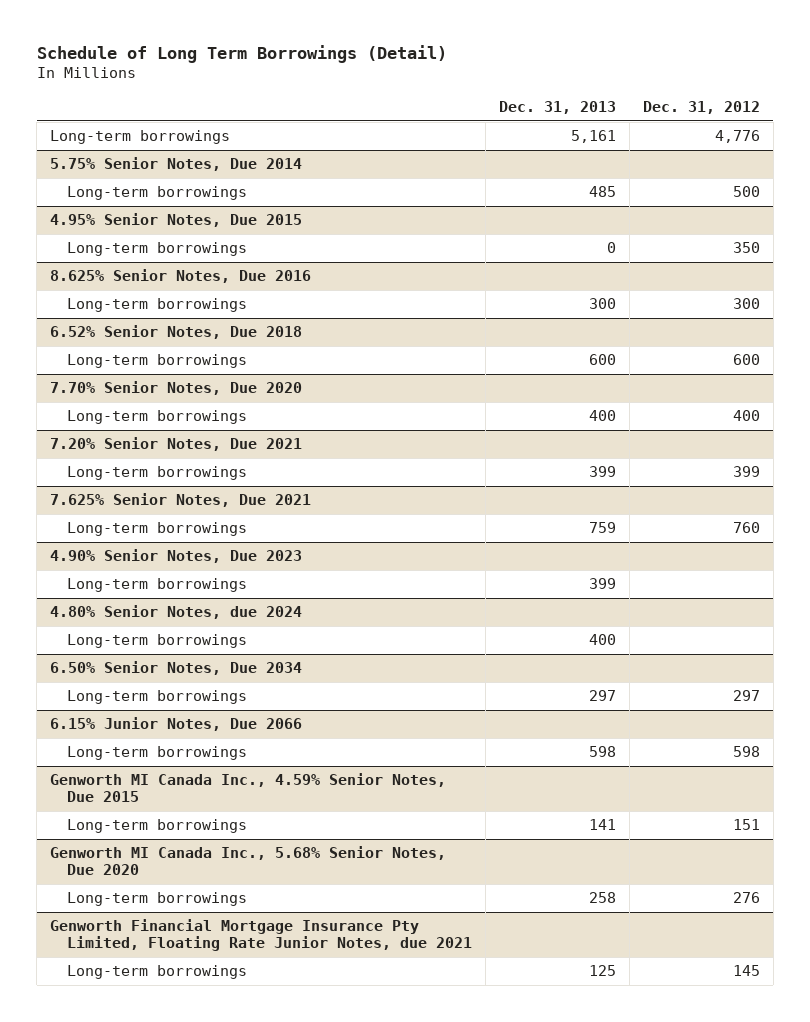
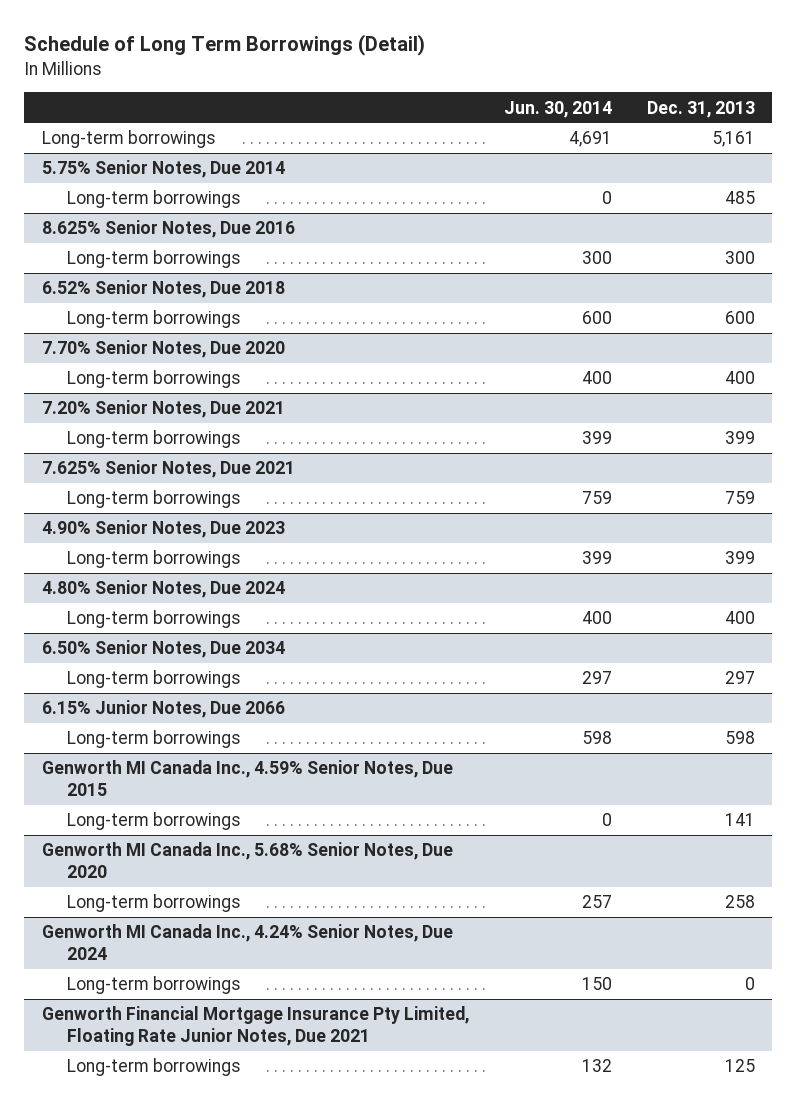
[642,101,760,115] Dec. 31, 2012 -> none
none -> [503,100,612,118] Jun. 30, 2014
[49,213,302,228] 4.95% Senior Notes, Due 2015 -> none
[67,242,248,257] Long-term borrowings -> none
[49,605,302,620] 4.80% Senior Notes, due 2024 -> [41,580,285,599] 4.80% Senior Notes, Due 2024
none -> [41,924,453,960] Genworth MI Canada Inc., 4.24% Senior Notes, Due 2024
none -> [66,976,241,995] Long-term borrowings
[49,919,473,952] Genworth Financial Mortgage Insurance Pty Limited, Floating Rate Junior Notes, due 2021 -> [41,1006,469,1046] Genworth Financial Mortgage Insurance Pty Limited, Floating Rate Junior Notes, Due 2021

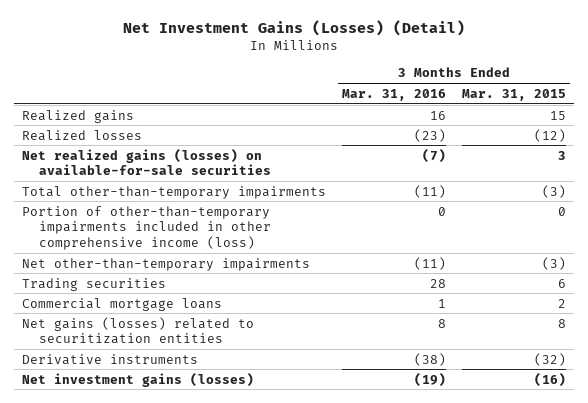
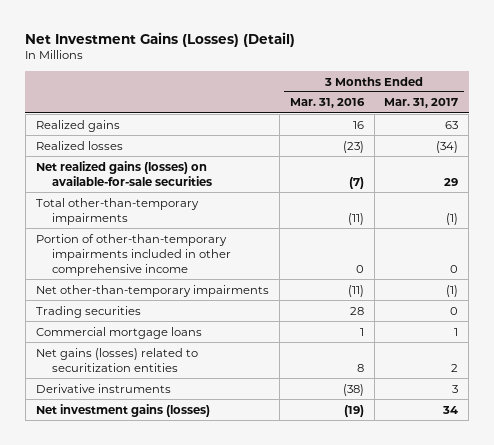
[462,88,567,101] Mar. 31, 2015 -> none
none -> [384,98,459,109] Mar. 31, 2017
[21,205,271,250] Portion of other-than-temporary impairments included in other comprehensive income (loss) -> [35,233,232,276] Portion of other-than-temporary impairments included in other comprehensive income

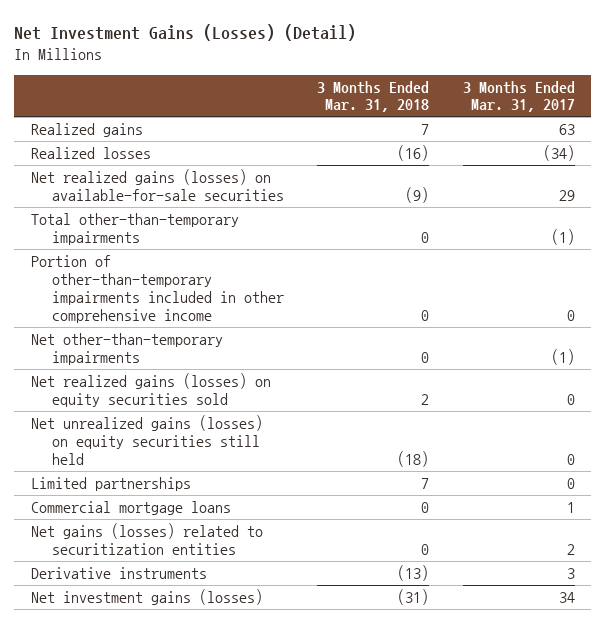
[289,98,365,109] Mar. 31, 2016 -> none
none -> [317,80,430,113] 3 Months Ended Mar. 31, 2018
[35,305,141,318] Trading securities -> none
none -> [30,372,271,407] Net realized gains (losses) on equity securities sold
none -> [30,414,263,465] Net unrealized gains (losses) on equity securities still held
none -> [30,476,191,491] Limited partnerships

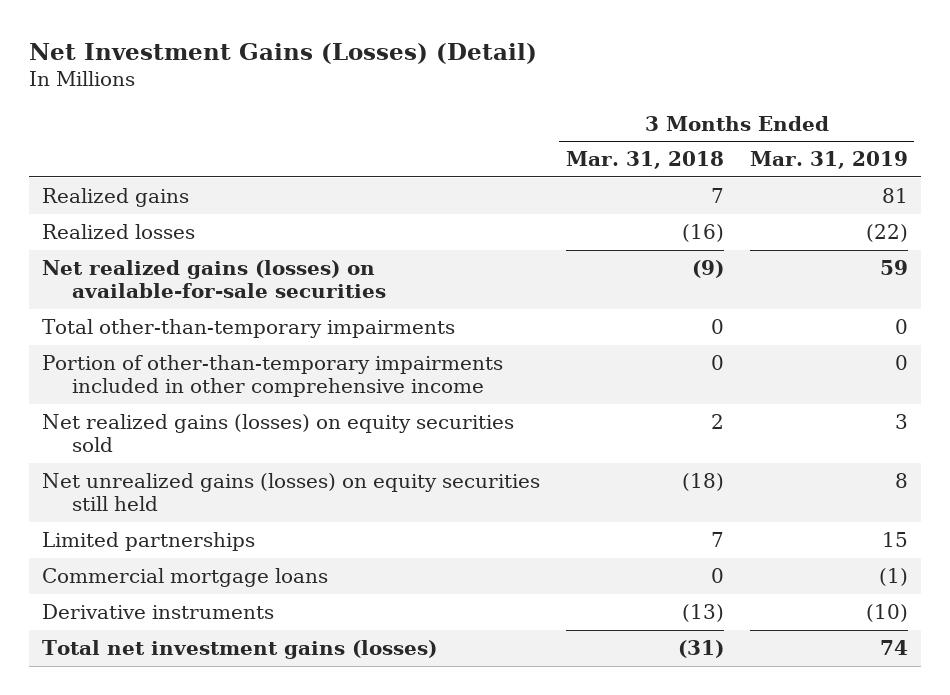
[462,80,575,113] 3 Months Ended Mar. 31, 2017 -> none
none -> [749,151,908,170] Mar. 31, 2019
[30,332,223,365] Net other-than-temporary impairments -> none
[30,522,263,555] Net gains (losses) related to securitization entities -> none
[30,588,263,605] Net investment gains (losses) -> [41,639,437,659] Total net investment gains (losses)

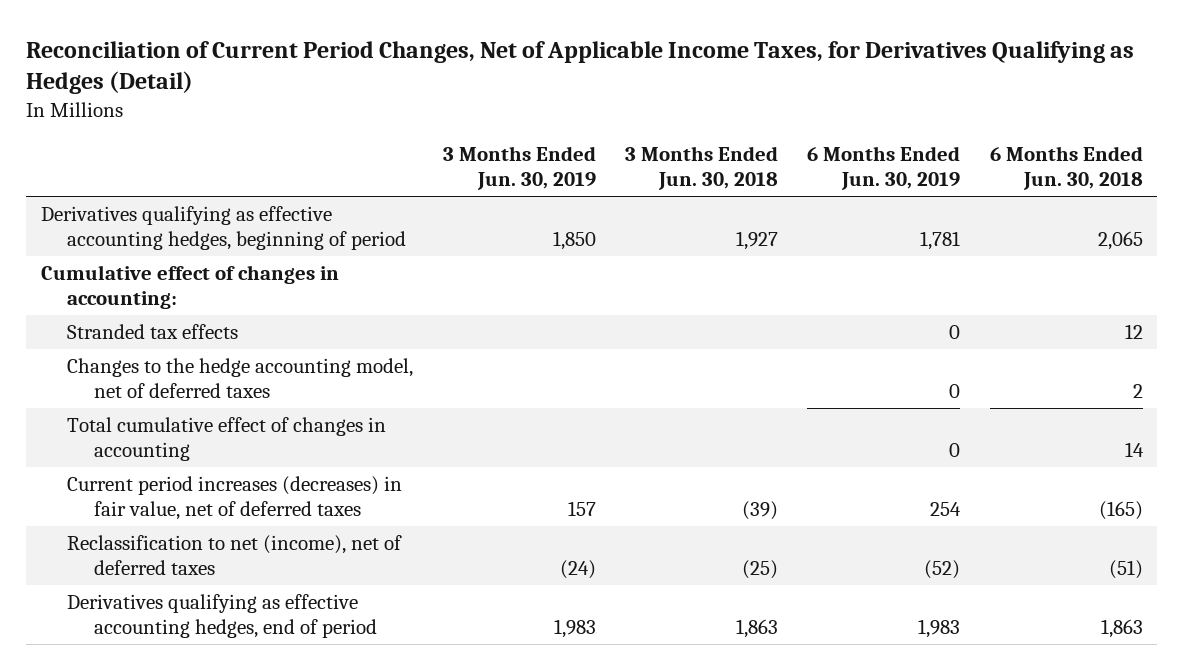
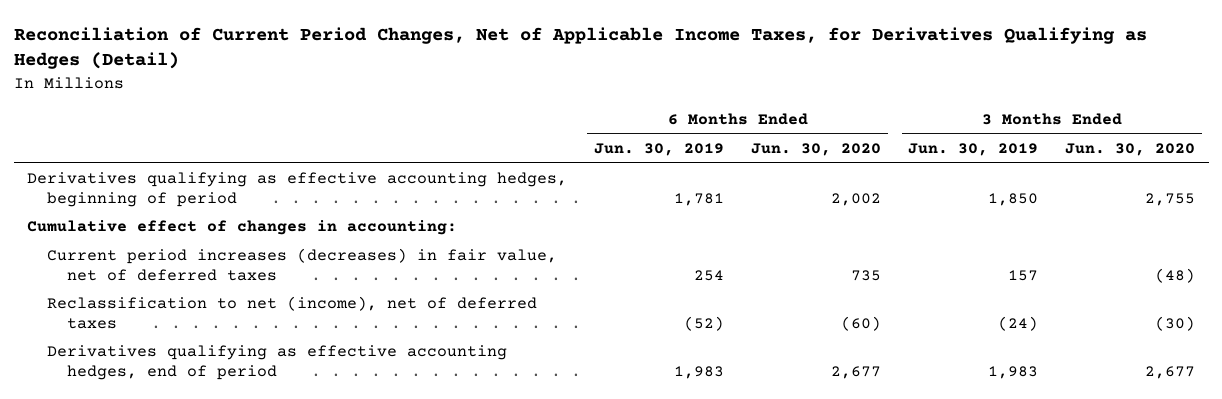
[625,146,779,191] 3 Months Ended Jun. 30, 2018 -> none
[989,146,1143,191] 6 Months Ended Jun. 30, 2018 -> none
none -> [751,142,882,156] Jun. 30, 2020
none -> [1065,142,1196,156] Jun. 30, 2020
[67,323,239,339] Stranded tax effects -> none
[67,357,414,398] Changes to the hedge accounting model, net of deferred taxes -> none
[67,416,387,461] Total cumulative effect of changes in accounting -> none

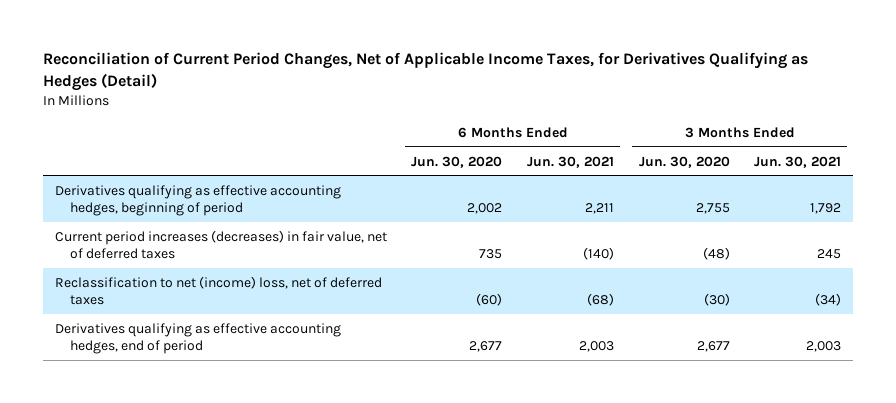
[594,142,725,156] Jun. 30, 2019 -> none
[908,142,1039,156] Jun. 30, 2019 -> none
none -> [526,155,614,168] Jun. 30, 2021
none -> [754,155,842,168] Jun. 30, 2021
[27,220,458,236] Cumulative effect of changes in accounting: -> none
[47,296,538,329] Reclassification to net (income), net of deferred taxes -> [54,275,382,305] Reclassification to net (income) loss, net of deferred taxes

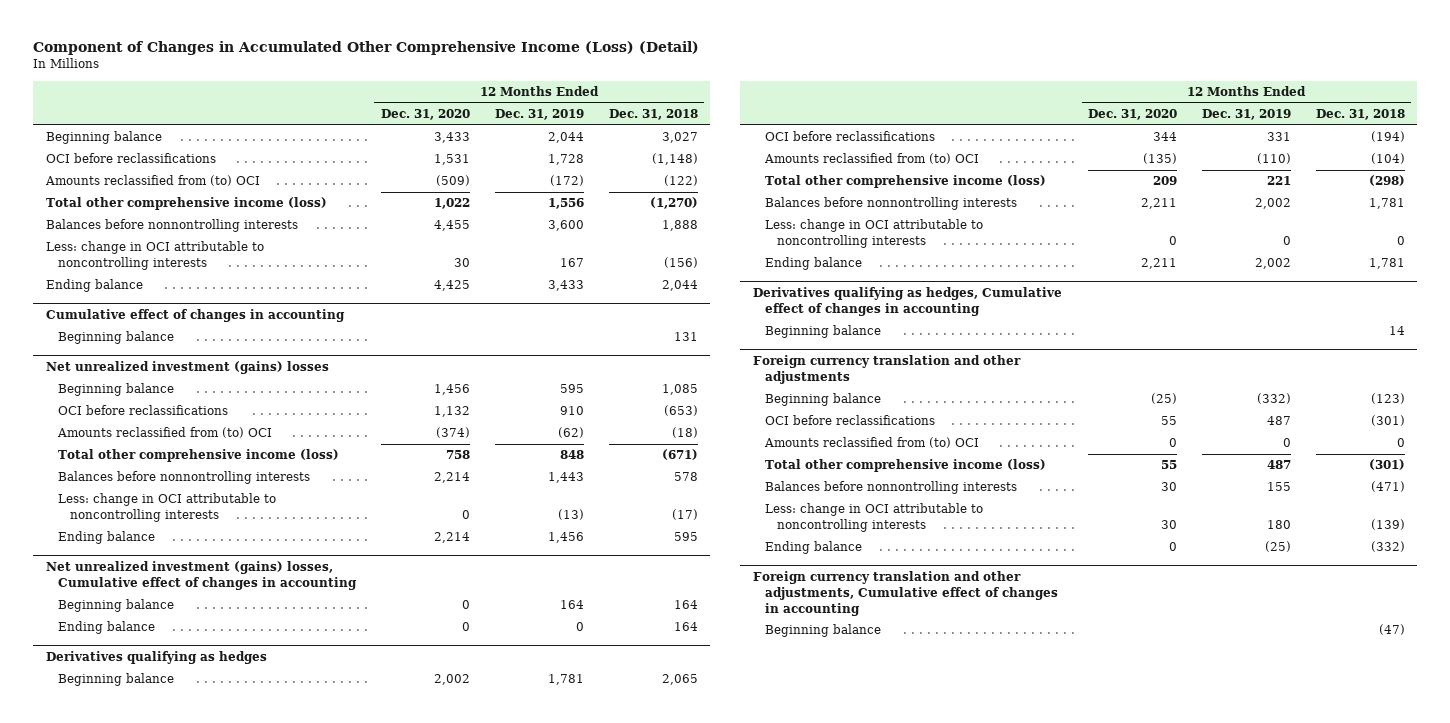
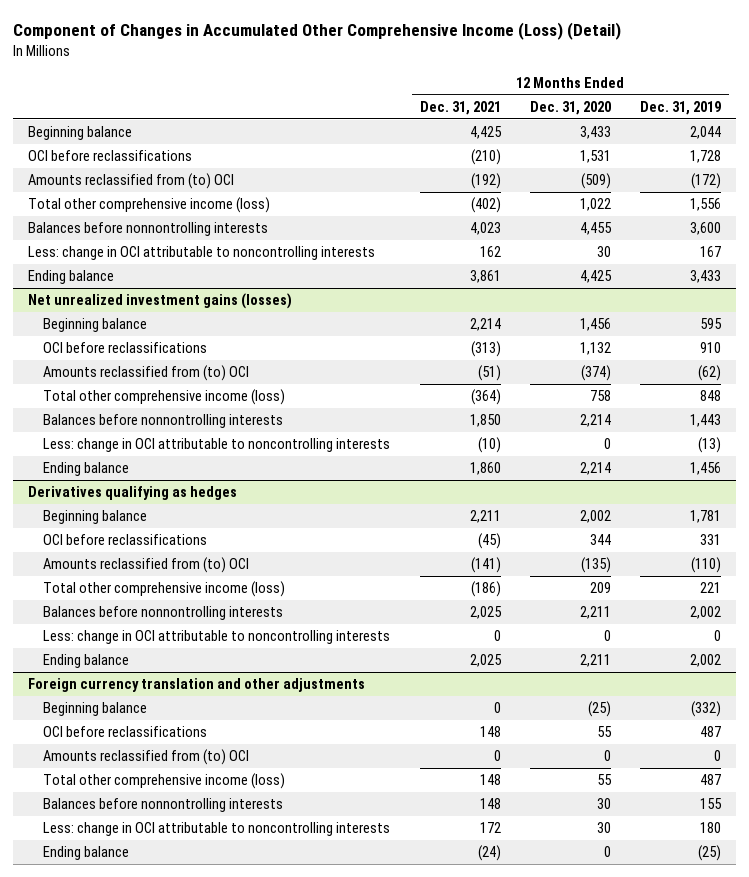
[608,109,698,121] Dec. 31, 2018 -> none
none -> [419,101,501,116] Dec. 31, 2021
[45,309,345,323] Cumulative effect of changes in accounting -> none
[57,331,174,345] Beginning balance -> none
[45,361,329,375] Net unrealized investment (gains) losses -> [27,293,292,310] Net unrealized investment gains (losses)
[45,561,357,591] Net unrealized investment (gains) losses, Cumulative effect of changes in accounting -> none
[57,599,174,613] Beginning balance -> none
[57,621,155,635] Ending balance -> none
[752,287,1062,317] Derivatives qualifying as hedges, Cumulative effect of changes in accounting -> none
[764,325,881,339] Beginning balance -> none
[752,571,1058,616] Foreign currency translation and other adjustments, Cumulative effect of changes in accounting -> none
[764,624,881,638] Beginning balance -> none

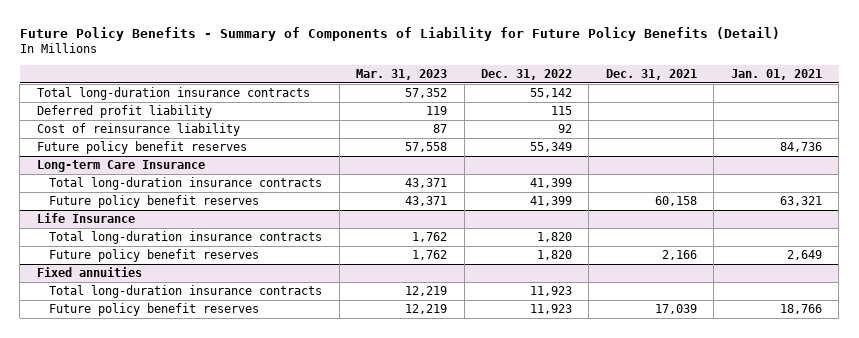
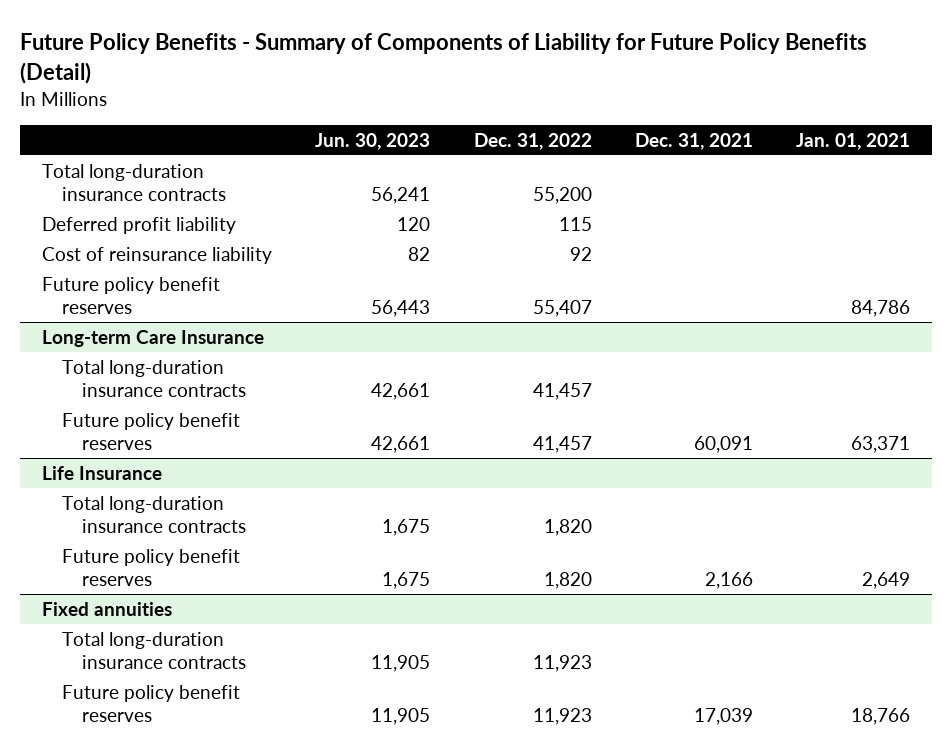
[356,68,448,80] Mar. 31, 2023 -> none
none -> [315,132,431,150] Jun. 30, 2023
[529,88,572,99] 55,142 -> [532,187,592,205] 55,200
[529,142,572,153] 55,349 -> [532,300,592,318] 55,407
[779,142,822,153] 84,736 -> [851,300,911,318] 84,786
[529,178,572,189] 41,399 -> [532,383,592,401] 41,457
[529,196,572,207] 41,399 -> [532,436,592,454] 41,457
[654,196,697,207] 60,158 -> [694,436,754,454] 60,091
[779,196,822,207] 63,321 -> [851,436,911,454] 63,371

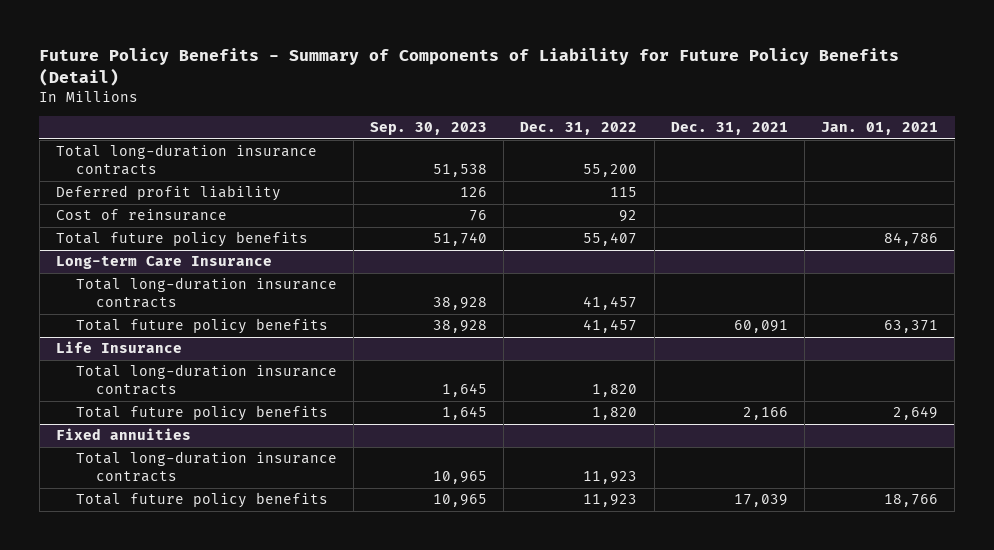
[315,132,431,150] Jun. 30, 2023 -> none
none -> [370,121,488,135] Sep. 30, 2023
[41,246,272,264] Cost of reinsurance liability -> [55,209,227,222] Cost of reinsurance
[41,276,220,315] Future policy benefit reserves -> [55,231,308,248] Total future policy benefits
[61,412,240,451] Future policy benefit reserves -> [75,318,328,335] Total future policy benefits
[61,548,240,587] Future policy benefit reserves -> [75,405,328,422] Total future policy benefits
[61,684,240,723] Future policy benefit reserves -> [75,492,328,509] Total future policy benefits

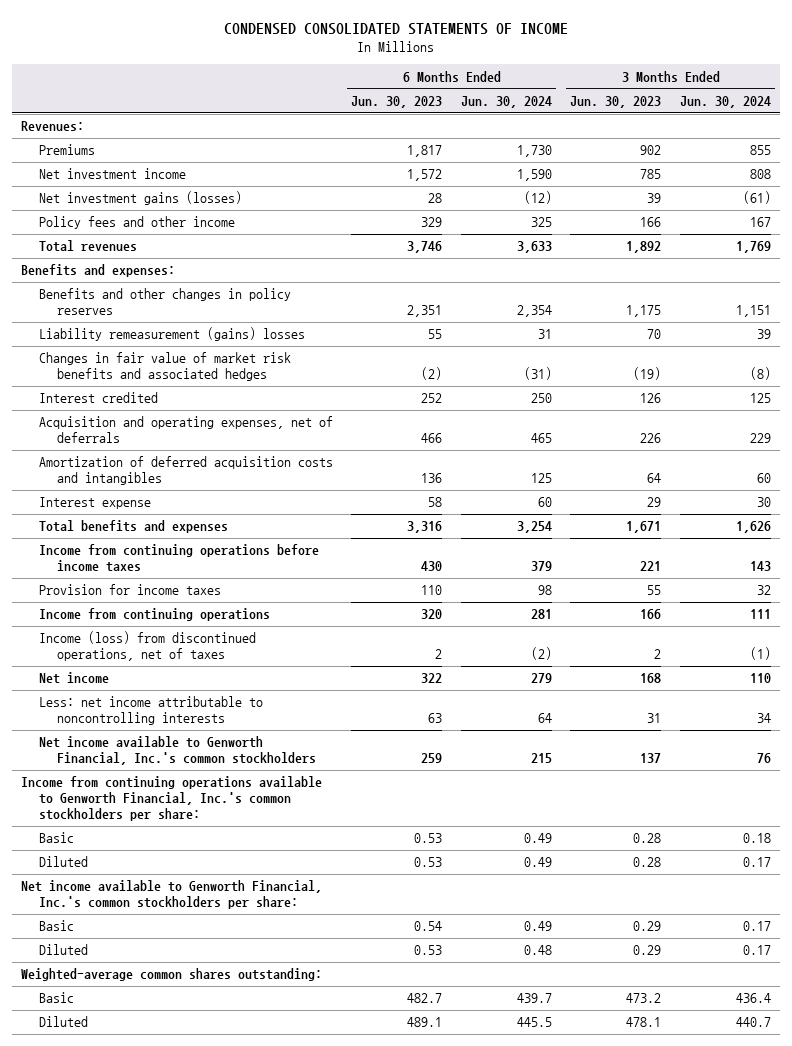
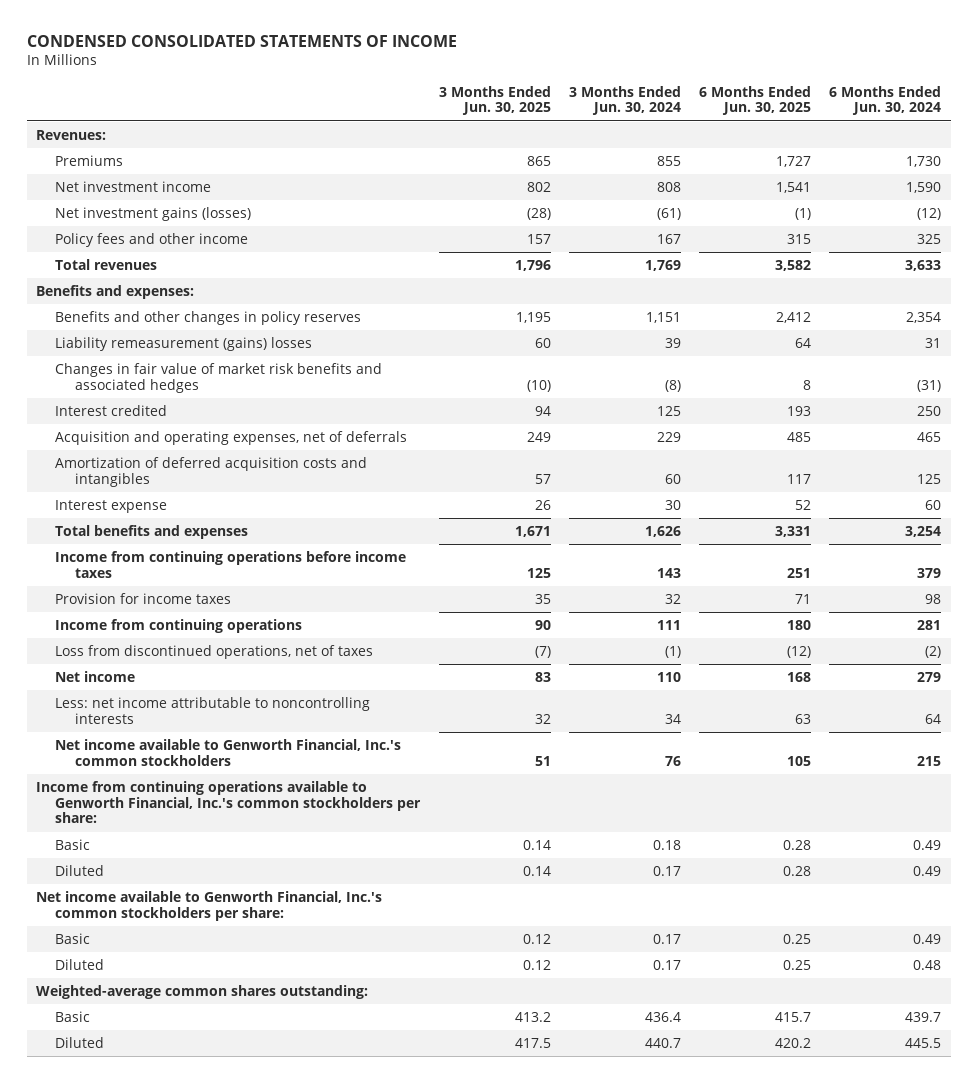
[351,95,443,108] Jun. 30, 2023 -> none
[570,95,662,108] Jun. 30, 2023 -> none
none -> [438,85,551,116] 3 Months Ended Jun. 30, 2025
none -> [699,85,812,116] 6 Months Ended Jun. 30, 2025
[39,631,257,662] Income (loss) from discontinued operations, net of taxes -> [55,644,374,659] Loss from discontinued operations, net of taxes

